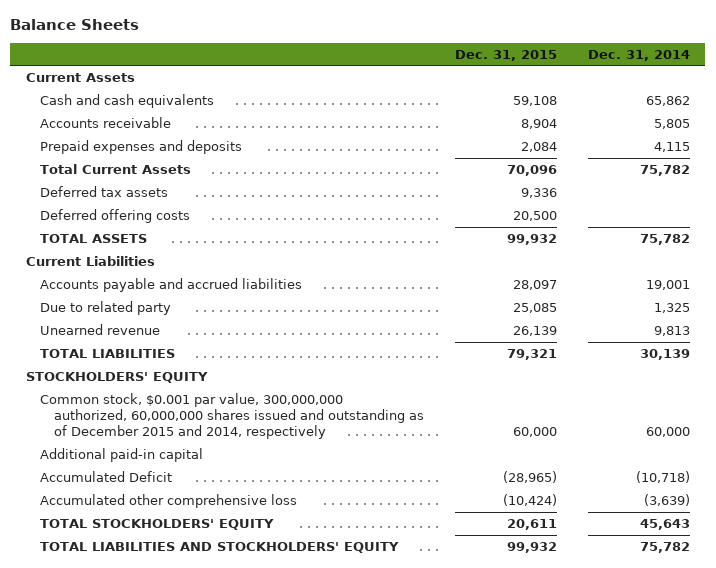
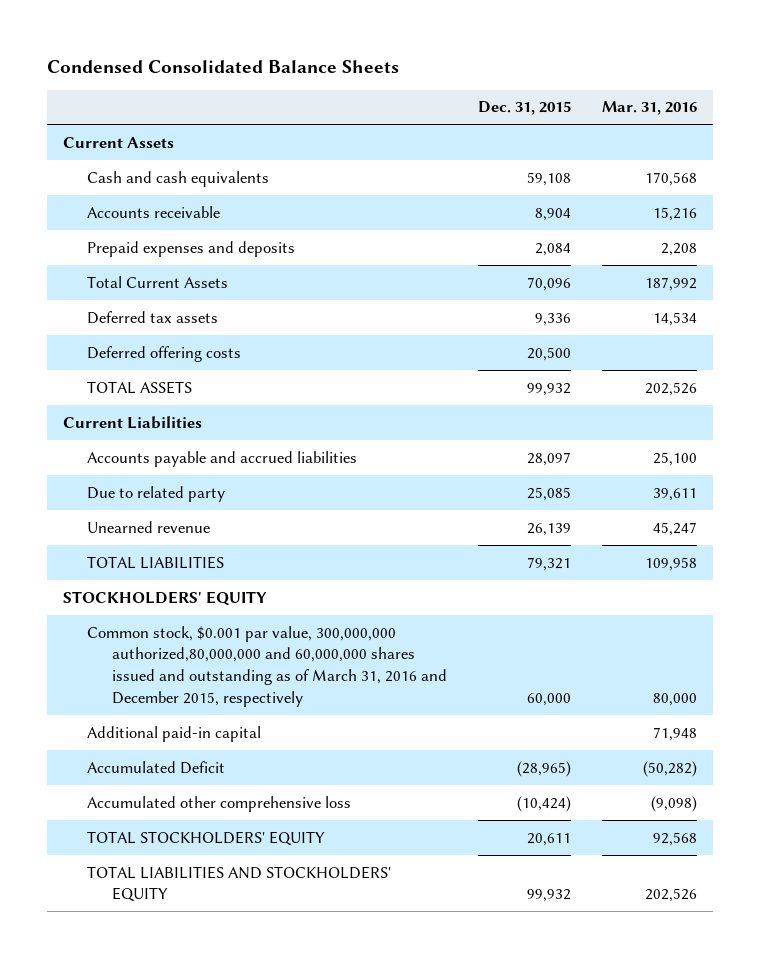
[10,18,140,30] Balance Sheets -> [47,60,400,74] Condensed Consolidated Balance Sheets
[587,49,690,61] Dec. 31, 2014 -> none
none -> [602,101,698,116] Mar. 31, 2016
[39,392,424,440] Common stock, $0.001 par value, 300,000,000 authorized, 60,000,000 shares issued and outstanding as of December 2015 and 2014, respectively -> [87,625,447,707] Common stock, $0.001 par value, 300,000,000 authorized,80,000,000 and 60,000,000 shares issued and outstanding as of March 31, 2016 and December 2015, respectively

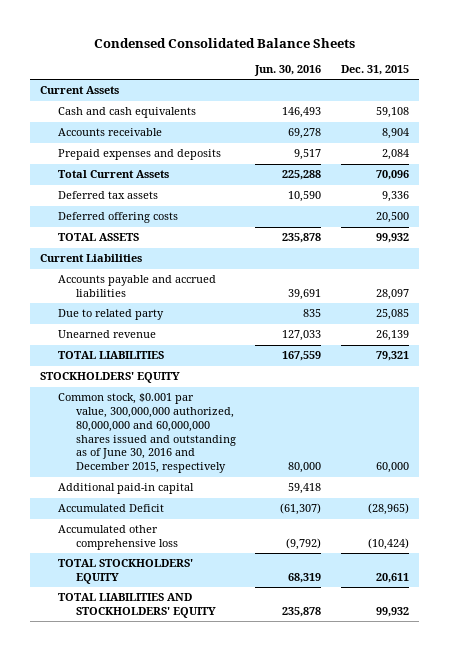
[602,101,698,116] Mar. 31, 2016 -> none
none -> [254,65,322,77] Jun. 30, 2016
[87,625,447,707] Common stock, $0.001 par value, 300,000,000 authorized,80,000,000 and 60,000,000 shares issued and outstanding as of March 31, 2016 and December 2015, respectively -> [58,393,236,474] Common stock, $0.001 par value, 300,000,000 authorized, 80,000,000 and 60,000,000 shares issued and outstanding as of June 30, 2016 and December 2015, respectively

